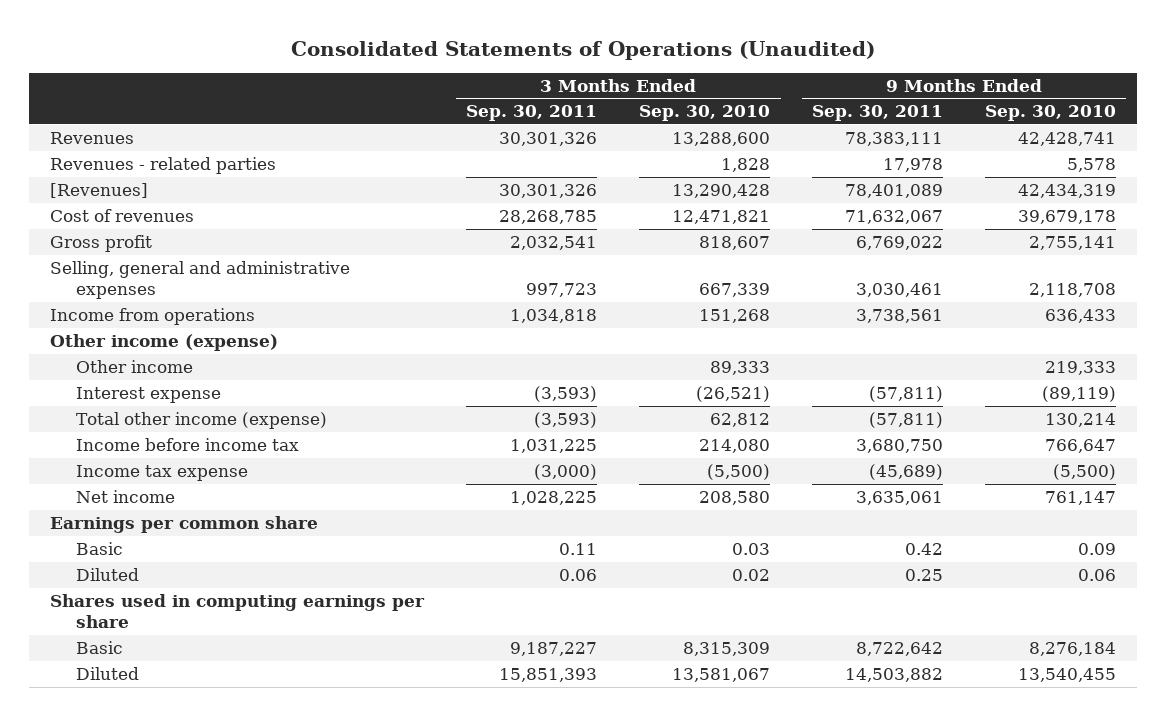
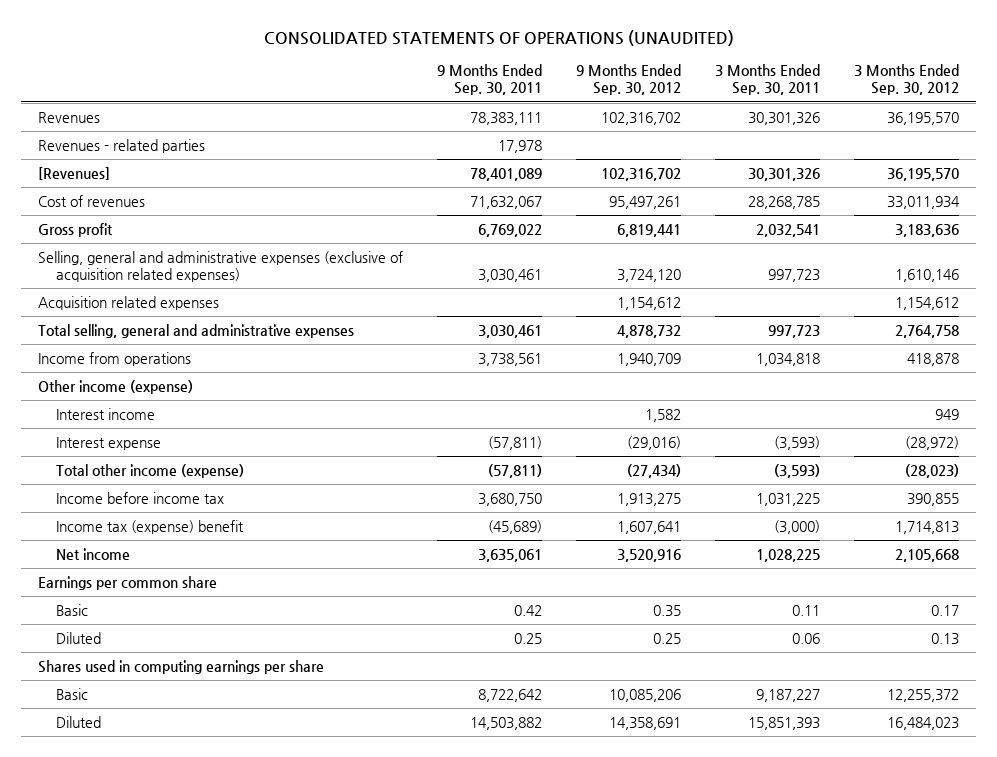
[291,40,876,60] Consolidated Statements of Operations (Unaudited) -> [263,29,734,46] CONSOLIDATED STATEMENTS OF OPERATIONS (UNAUDITED)
[639,105,771,122] Sep. 30, 2010 -> none
[984,105,1116,122] Sep. 30, 2010 -> none
none -> [576,64,682,96] 9 Months Ended Sep. 30, 2012
none -> [854,64,960,96] 3 Months Ended Sep. 30, 2012
none -> [38,250,404,283] Selling, general and administrative expenses (exclusive of acquisition related expenses)
none -> [38,295,220,310] Acquisition related expenses
[50,260,351,300] Selling, general and administrative expenses -> [38,323,355,338] Total selling, general and administrative expenses
[75,359,193,373] Other income -> none
none -> [55,407,155,420] Interest income
[75,464,248,481] Income tax expense -> [55,519,244,534] Income tax (expense) benefit

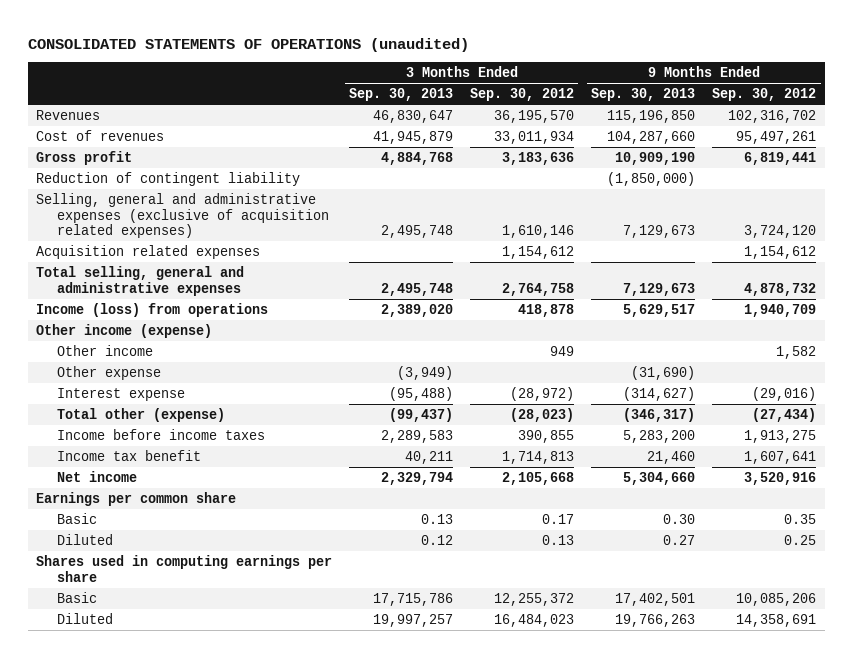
[263,29,734,46] CONSOLIDATED STATEMENTS OF OPERATIONS (UNAUDITED) -> [27,37,469,52] CONSOLIDATED STATEMENTS OF OPERATIONS (unaudited)
[437,64,543,96] 9 Months Ended Sep. 30, 2011 -> none
[715,64,821,96] 3 Months Ended Sep. 30, 2011 -> none
none -> [349,88,454,102] Sep. 30, 2013
none -> [591,88,696,102] Sep. 30, 2013
[38,138,206,153] Revenues - related parties -> none
[38,166,111,180] [Revenues] -> none
none -> [36,171,301,186] Reduction of contingent liability
[38,351,192,366] Income from operations -> [36,302,269,317] Income (loss) from operations
[55,407,155,420] Interest income -> [56,344,153,356] Other income
none -> [56,365,161,380] Other expense
[55,463,244,478] Total other income (expense) -> [56,407,225,422] Total other (expense)
[55,491,224,504] Income before income tax -> [56,428,265,440] Income before income taxes
[55,519,244,534] Income tax (expense) benefit -> [56,449,201,461] Income tax benefit

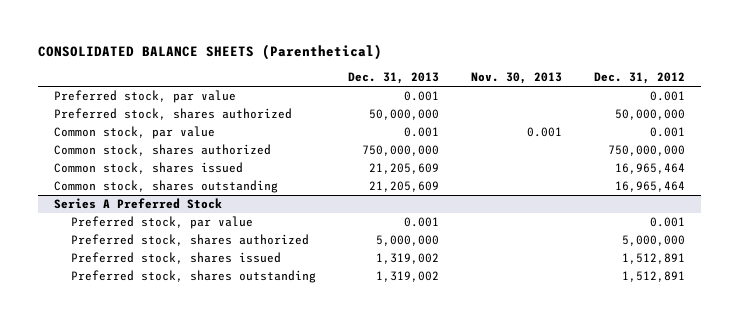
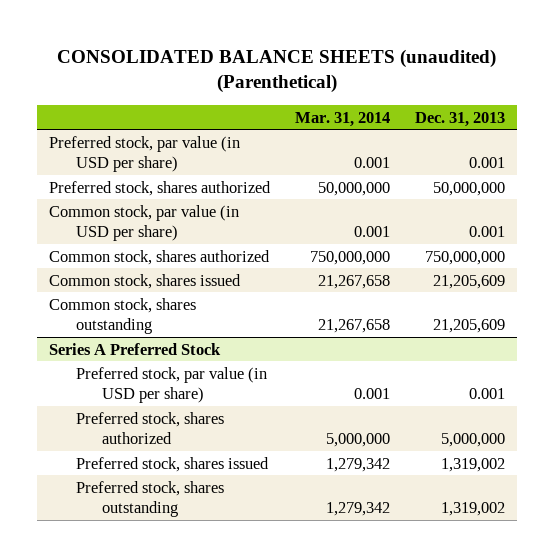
[38,44,383,61] CONSOLIDATED BALANCE SHEETS (Parenthetical) -> [56,48,496,94] CONSOLIDATED BALANCE SHEETS (unaudited) (Parenthetical)
[471,72,563,85] Nov. 30, 2013 -> none
[594,72,686,85] Dec. 31, 2012 -> none
none -> [294,111,390,127] Mar. 31, 2014
[54,90,237,104] Preferred stock, par value -> [49,135,241,172] Preferred stock, par value (in USD per share)
[54,126,216,140] Common stock, par value -> [49,204,240,241] Common stock, par value (in USD per share)
[71,216,254,230] Preferred stock, par value -> [75,366,267,403] Preferred stock, par value (in USD per share)

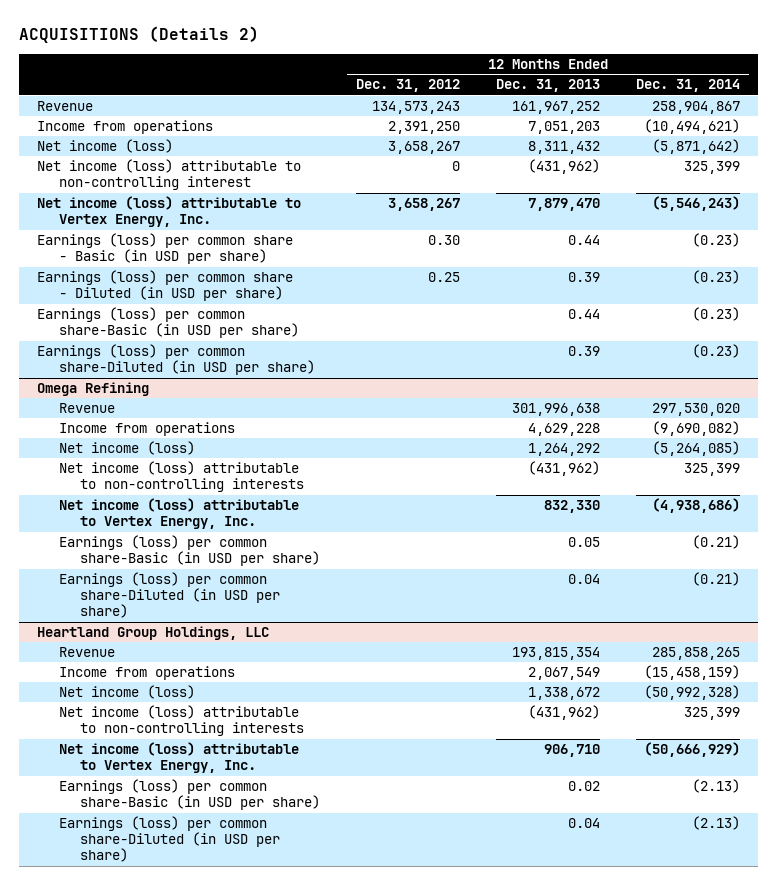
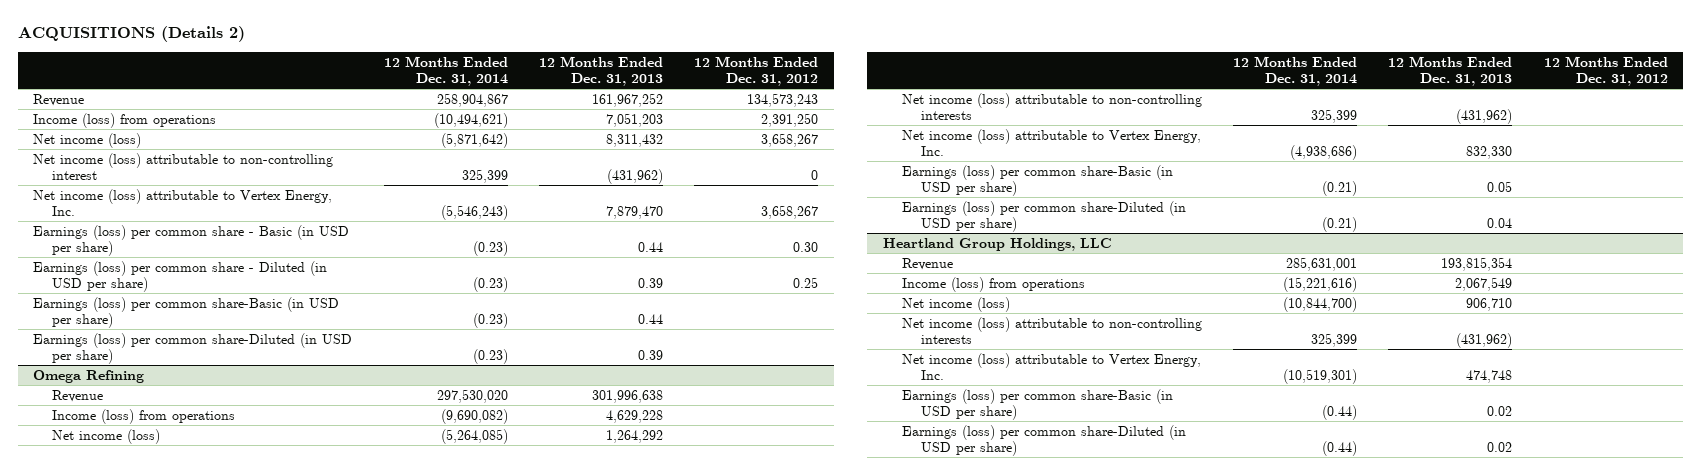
[36,120,213,135] Income from operations -> [33,112,217,128] Income (loss) from operations
[58,422,235,437] Income from operations -> [52,408,236,424] Income (loss) from operations
[652,647,741,661] 285,858,265 -> [1286,256,1358,271] 285,631,001
[58,666,235,681] Income from operations -> [901,276,1085,292] Income (loss) from operations
[644,665,741,681] (15,458,159) -> [1283,276,1358,292] (15,221,616)
[528,687,601,701] 1,338,672 -> [1466,297,1513,311] 906,710
[644,685,741,701] (50,992,328) -> [1283,296,1358,312] (10,844,700)
[544,744,601,758] 906,710 -> [1466,369,1513,383] 474,748
[644,742,741,758] (50,666,929) -> [1283,368,1358,384] (10,519,301)
[692,779,741,794] (2.13) -> [1322,404,1358,420] (0.44)
[568,818,601,829] 0.04 -> [1487,441,1513,452] 0.02
[692,816,741,831] (2.13) -> [1322,440,1358,456] (0.44)

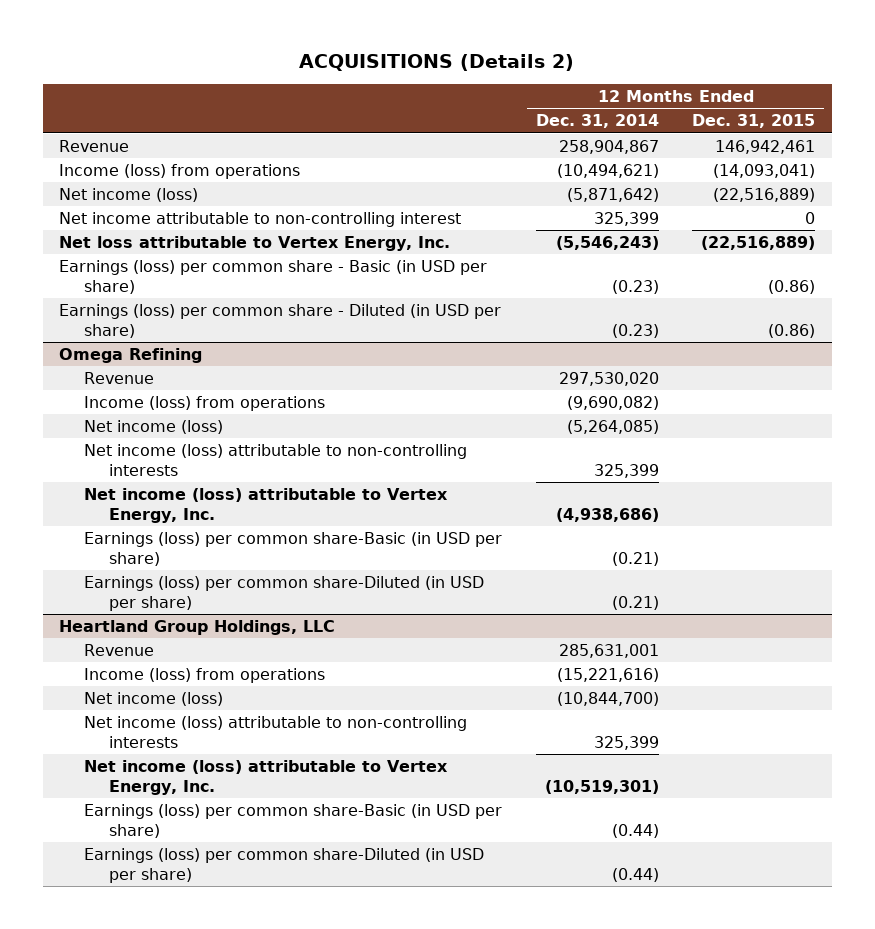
[538,55,663,86] 12 Months Ended Dec. 31, 2013 -> none
[694,55,819,86] 12 Months Ended Dec. 31, 2012 -> none
none -> [692,114,816,129] Dec. 31, 2015
[33,152,334,180] Net income (loss) attributable to non-controlling interest -> [59,212,462,228] Net income attributable to non-controlling interest
[33,188,333,216] Net income (loss) attributable to Vertex Energy, Inc. -> [59,236,451,252] Net loss attributable to Vertex Energy, Inc.
[33,296,340,328] Earnings (loss) per common share-Basic (in USD per share) -> none
[33,332,353,364] Earnings (loss) per common share-Diluted (in USD per share) -> none

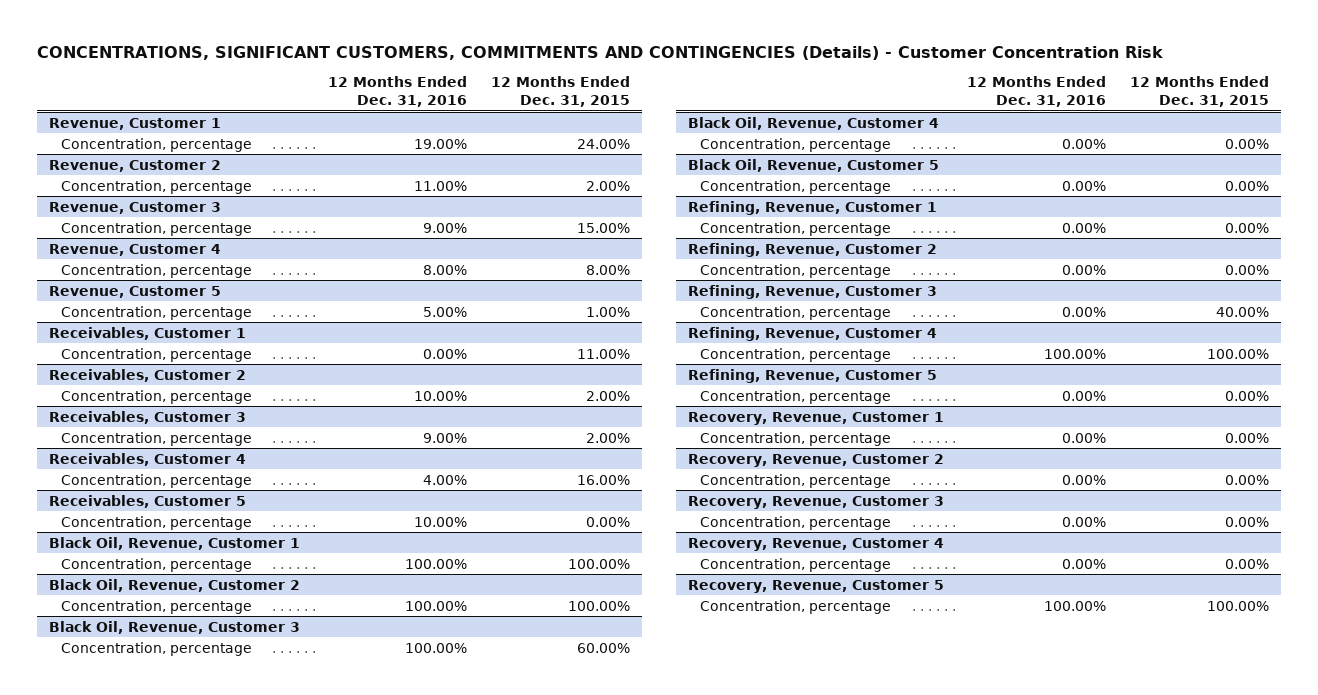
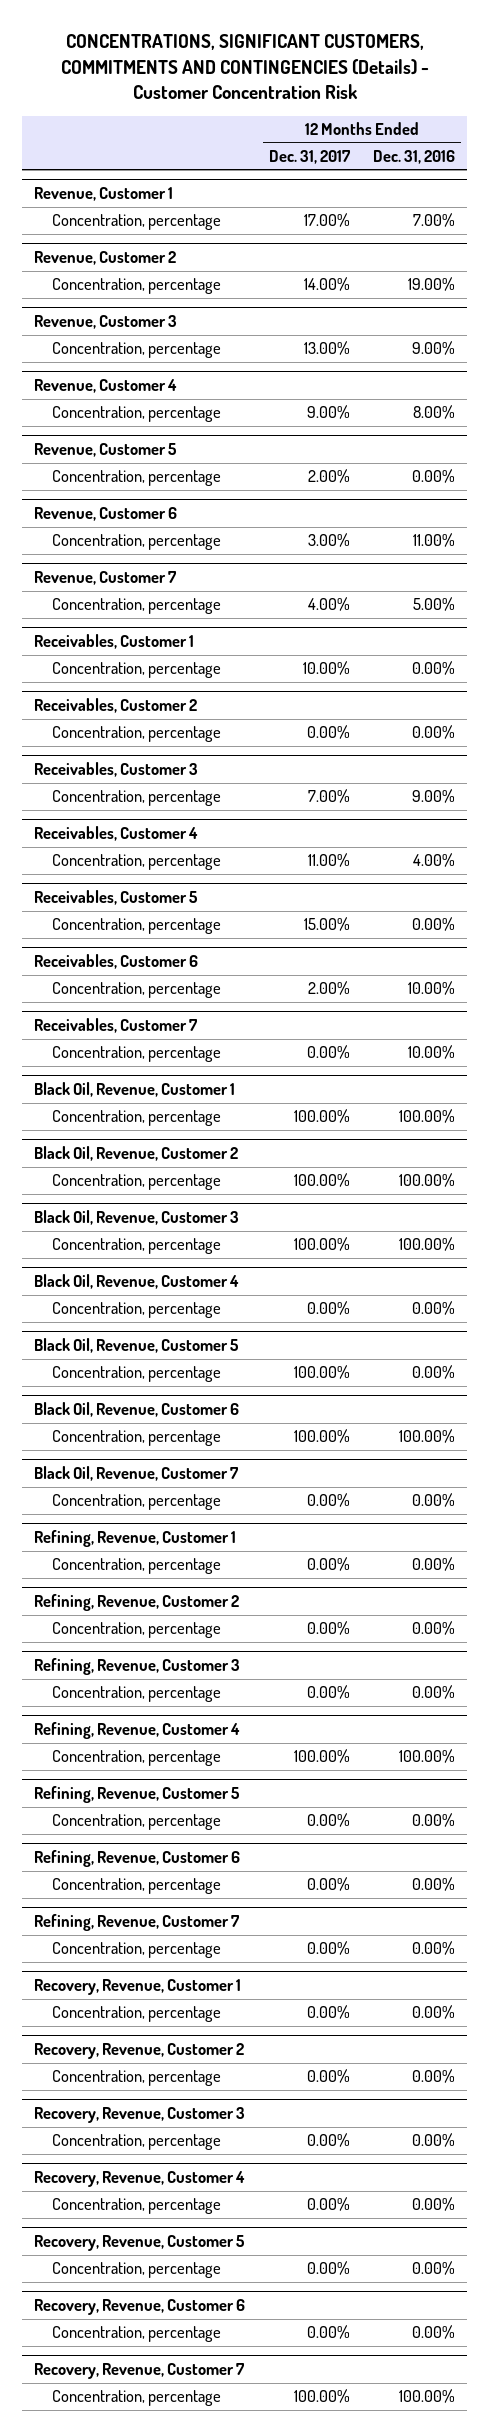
[490,76,630,107] 12 Months Ended Dec. 31, 2015 -> none
none -> [268,149,351,164] Dec. 31, 2017
[414,138,468,149] 19.00% -> [413,213,456,228] 7.00%
[414,180,468,191] 11.00% -> [408,277,456,292] 19.00%
none -> [51,470,221,487] Concentration, percentage
none -> [34,507,178,522] Revenue, Customer 6
none -> [51,534,221,551] Concentration, percentage
none -> [34,571,178,586] Revenue, Customer 7
[414,390,468,401] 10.00% -> [412,725,456,740] 0.00%
none -> [51,918,221,935] Concentration, percentage
none -> [34,954,199,970] Receivables, Customer 6
none -> [34,1018,199,1034] Receivables, Customer 7
none -> [51,1046,221,1063] Concentration, percentage
none -> [34,1402,240,1418] Black Oil, Revenue, Customer 6
none -> [51,1430,221,1447] Concentration, percentage
none -> [34,1466,240,1482] Black Oil, Revenue, Customer 7
none -> [51,1494,221,1511] Concentration, percentage
none -> [34,1850,241,1868] Refining, Revenue, Customer 6
none -> [51,1878,221,1895] Concentration, percentage
none -> [34,1914,241,1932] Refining, Revenue, Customer 7
none -> [51,1942,221,1959] Concentration, percentage
none -> [51,2262,221,2279] Concentration, percentage
none -> [34,2299,246,2316] Recovery, Revenue, Customer 6
none -> [51,2326,221,2343] Concentration, percentage
none -> [34,2363,246,2380] Recovery, Revenue, Customer 7

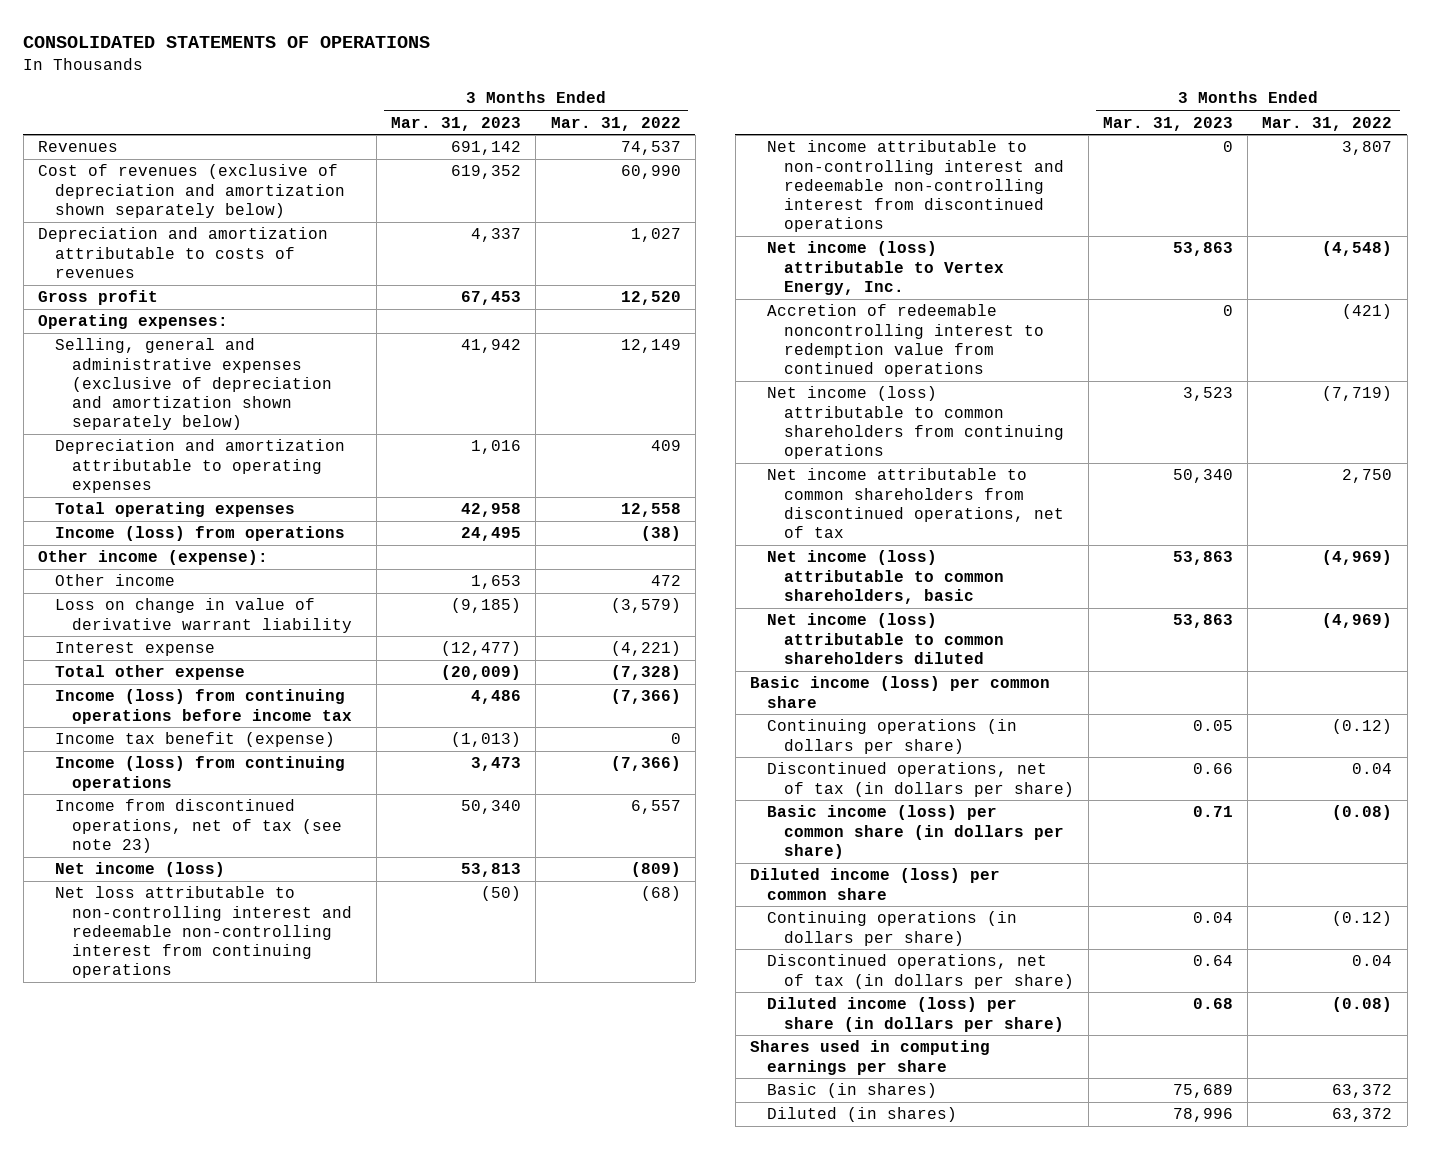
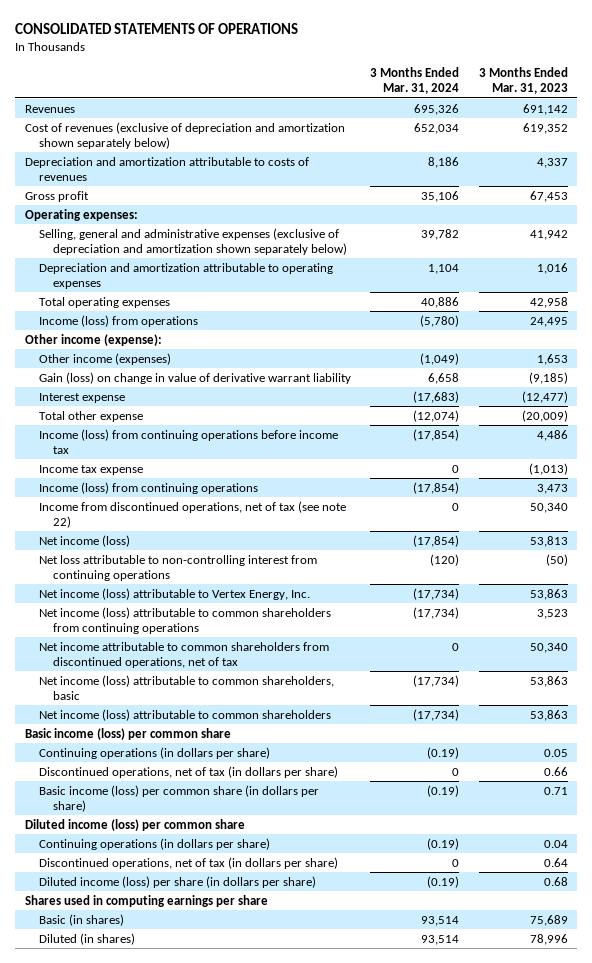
[550,116,681,131] Mar. 31, 2022 -> none
none -> [370,67,460,95] 3 Months Ended Mar. 31, 2024
[54,574,175,587] Other income -> [38,352,171,365] Other income (expenses)
[54,598,352,633] Loss on change in value of derivative warrant liability -> [38,371,351,384] Gain (loss) on change in value of derivative warrant liability
[54,732,335,748] Income tax benefit (expense) -> [38,464,143,475] Income tax expense
[54,799,342,853] Income from discontinued operations, net of tax (see note 23) -> [38,500,346,528] Income from discontinued operations, net of tax (see note 22)
[766,140,1064,232] Net income attributable to non-controlling interest and redeemable non-controlling interest from discontinued operations -> none
[54,886,352,978] Net loss attributable to non-controlling interest and redeemable non-controlling interest from continuing operations -> [38,554,317,581] Net loss attributable to non-controlling interest from continuing operations
[766,304,1044,377] Accretion of redeemable noncontrolling interest to redemption value from continued operations -> none
[766,613,1004,664] Net income (loss) attributable to common shareholders diluted -> [38,708,331,721] Net income (loss) attributable to common shareholders

